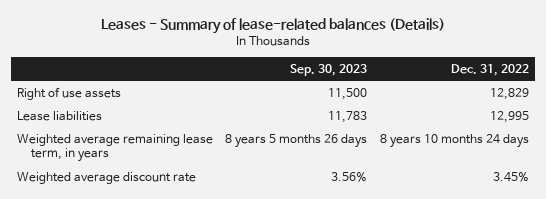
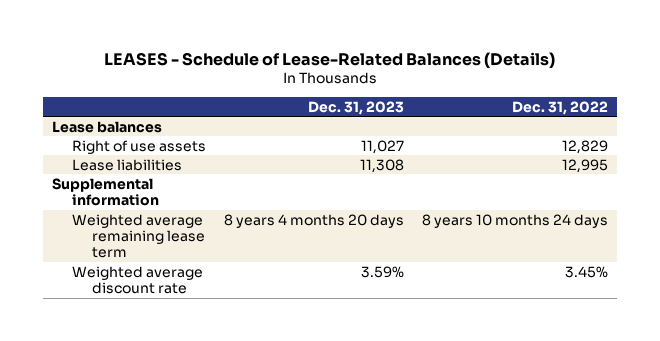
[100,17,445,34] Leases - Summary of lease-related balances (Details) -> [104,51,556,68] LEASES - Schedule of Lease-Related Balances (Details)
[290,63,368,76] Sep. 30, 2023 -> none
none -> [308,100,405,115] Dec. 31, 2023
none -> [52,120,163,133] Lease balances
none -> [52,177,160,206] Supplemental information
[16,133,213,163] Weighted average remaining lease term, in years -> [72,213,206,258] Weighted average remaining lease term

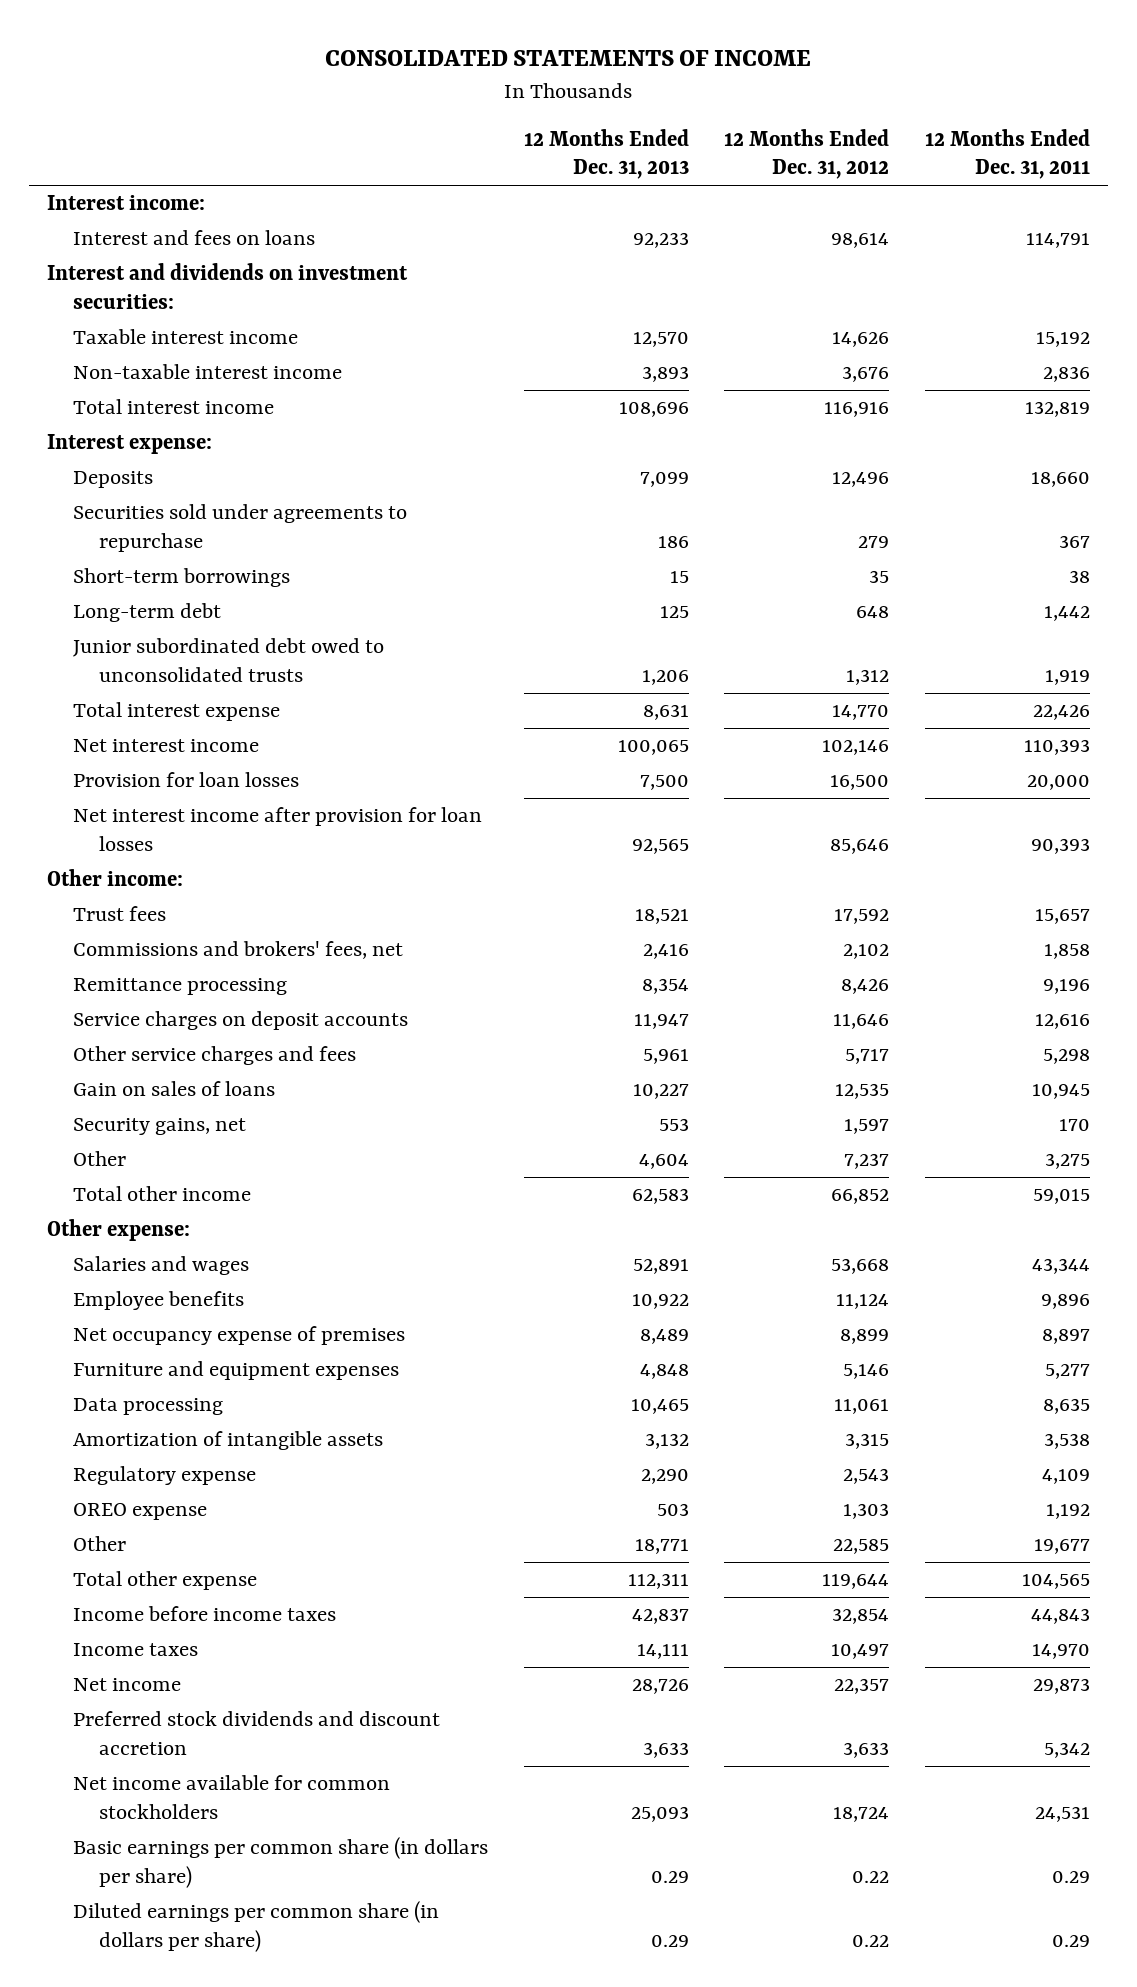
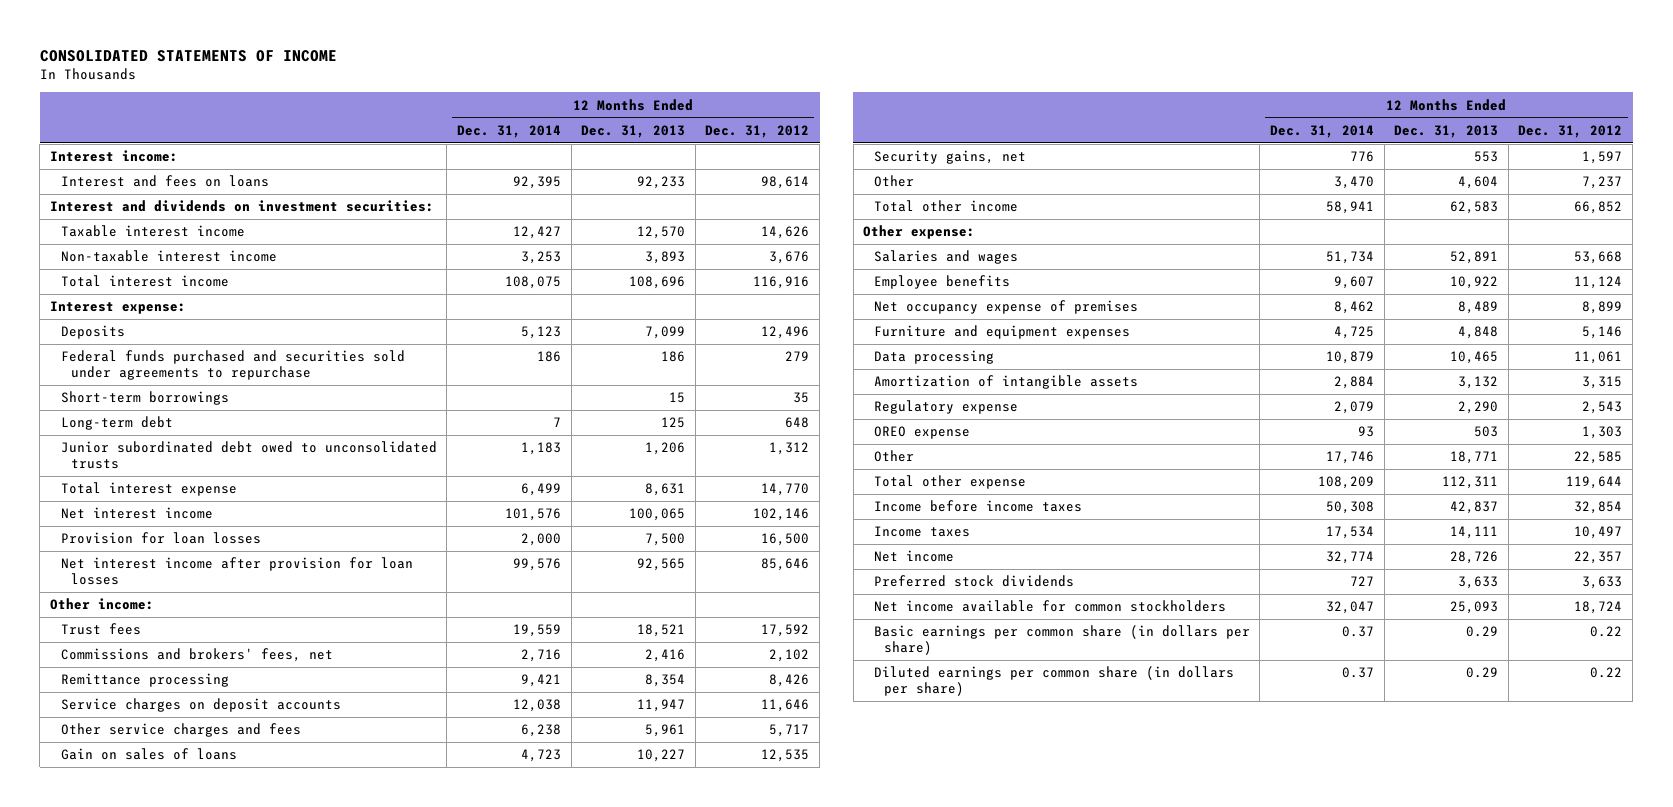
[924,129,1090,180] 12 Months Ended Dec. 31, 2011 -> none
none -> [456,124,561,138] Dec. 31, 2014
[72,504,407,552] Securities sold under agreements to repurchase -> [60,350,405,381] Federal funds purchased and securities sold under agreements to repurchase
[72,1711,440,1755] Preferred stock dividends and discount accretion -> [873,575,1074,588] Preferred stock dividends

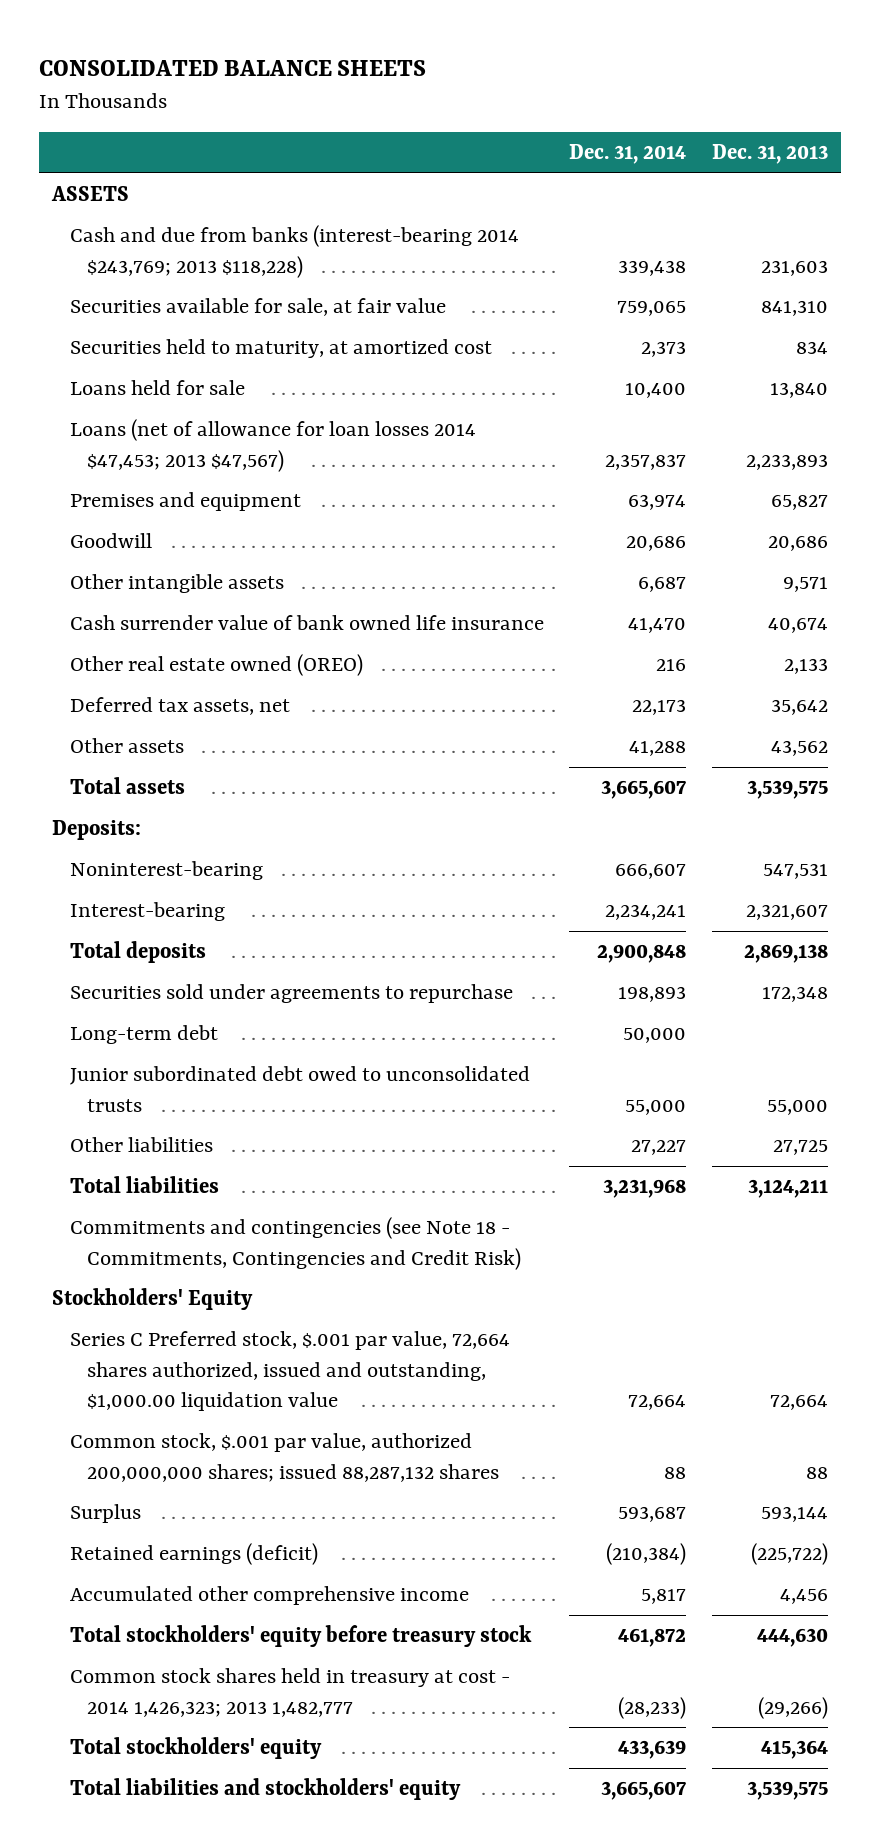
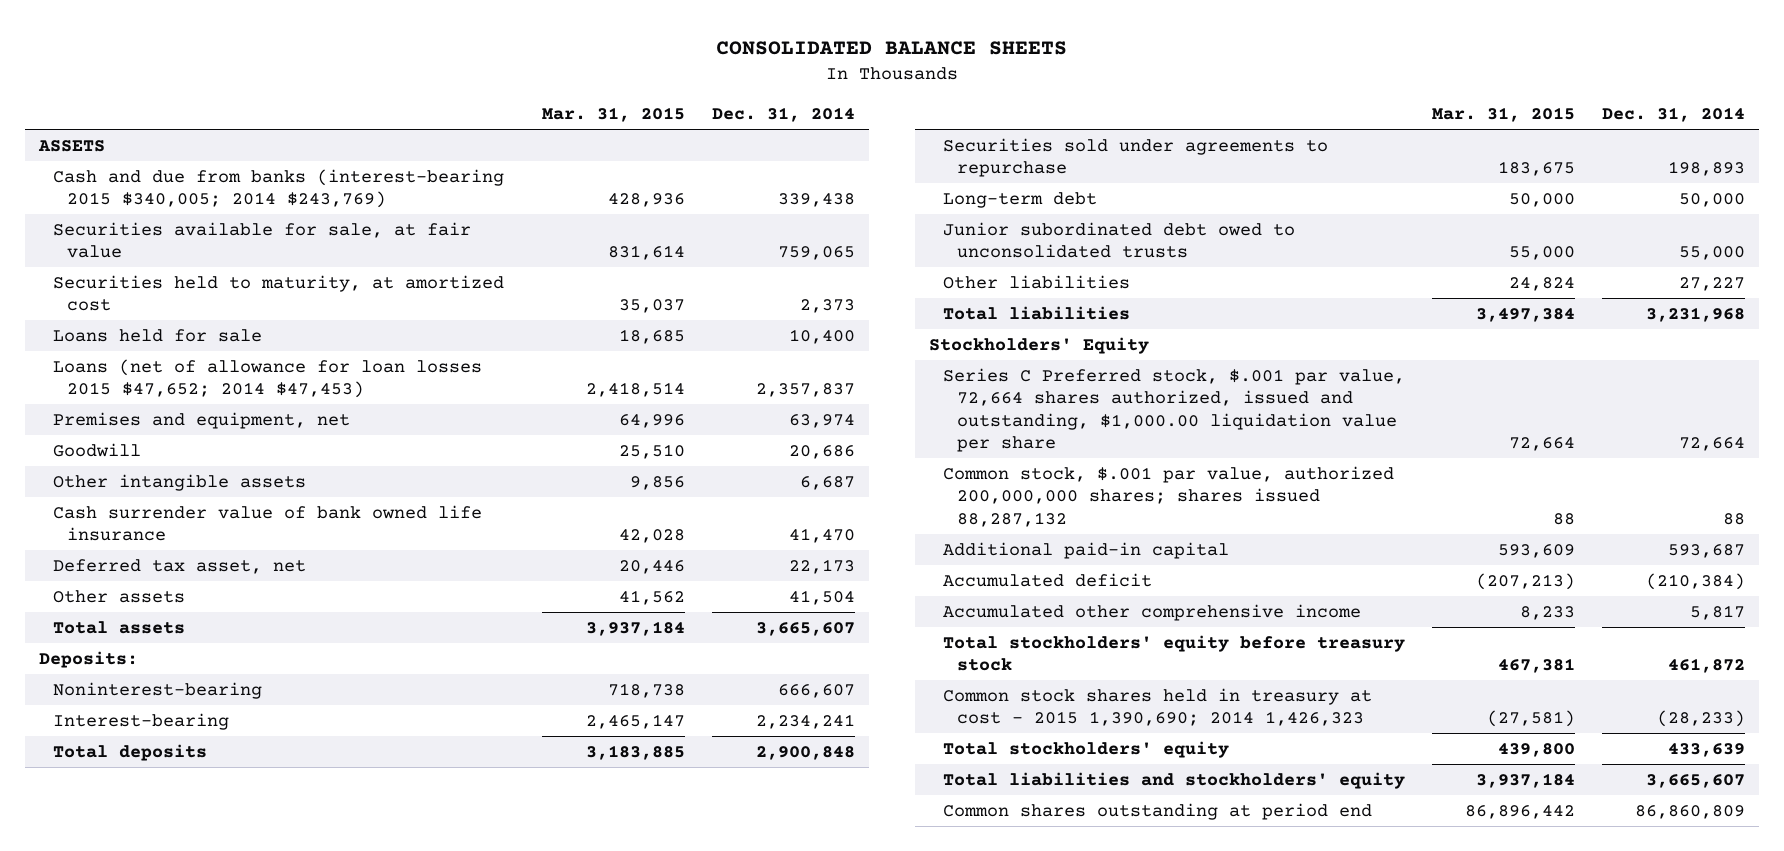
[711,143,828,164] Dec. 31, 2013 -> none
none -> [541,107,685,123] Mar. 31, 2015
[69,225,519,278] Cash and due from banks (interest-bearing 2014 $243,769; 2013 $118,228) -> [52,168,504,209] Cash and due from banks (interest-bearing 2015 $340,005; 2014 $243,769)
[69,419,476,472] Loans (net of allowance for loan losses 2014 $47,453; 2013 $47,567) -> [52,358,482,399] Loans (net of allowance for loan losses 2015 $47,652; 2014 $47,453)
[69,492,301,512] Premises and equipment -> [52,411,350,429] Premises and equipment, net
[69,654,363,677] Other real estate owned (OREO) -> none
[69,697,290,716] Deferred tax assets, net -> [52,558,306,574] Deferred tax asset, net
[629,741,687,757] 41,288 -> [789,589,856,605] 41,504
[69,1217,521,1270] Commitments and contingencies (see Note 18 - Commitments, Contingencies and Credit Risk) -> none
[69,1331,510,1412] Series C Preferred stock, $.001 par value, 72,664 shares authorized, issued and outstanding, $1,000.00 liquidation value -> [942,367,1405,452] Series C Preferred stock, $.001 par value, 72,664 shares authorized, issued and outstanding, $1,000.00 liquidation value per share
[69,1433,499,1482] Common stock, $.001 par value, authorized 200,000,000 shares; issued 88,287,132 shares -> [942,465,1394,527] Common stock, $.001 par value, authorized 200,000,000 shares; shares issued 88,287,132
[69,1504,141,1524] Surplus -> [942,541,1229,559] Additional paid-in capital
[69,1543,318,1566] Retained earnings (deficit) -> [942,572,1152,587] Accumulated deficit
[69,1668,510,1717] Common stock shares held in treasury at cost - 2014 1,426,323; 2013 1,482,777 -> [942,687,1372,727] Common stock shares held in treasury at cost - 2015 1,390,690; 2014 1,426,323
none -> [942,802,1372,820] Common shares outstanding at period end

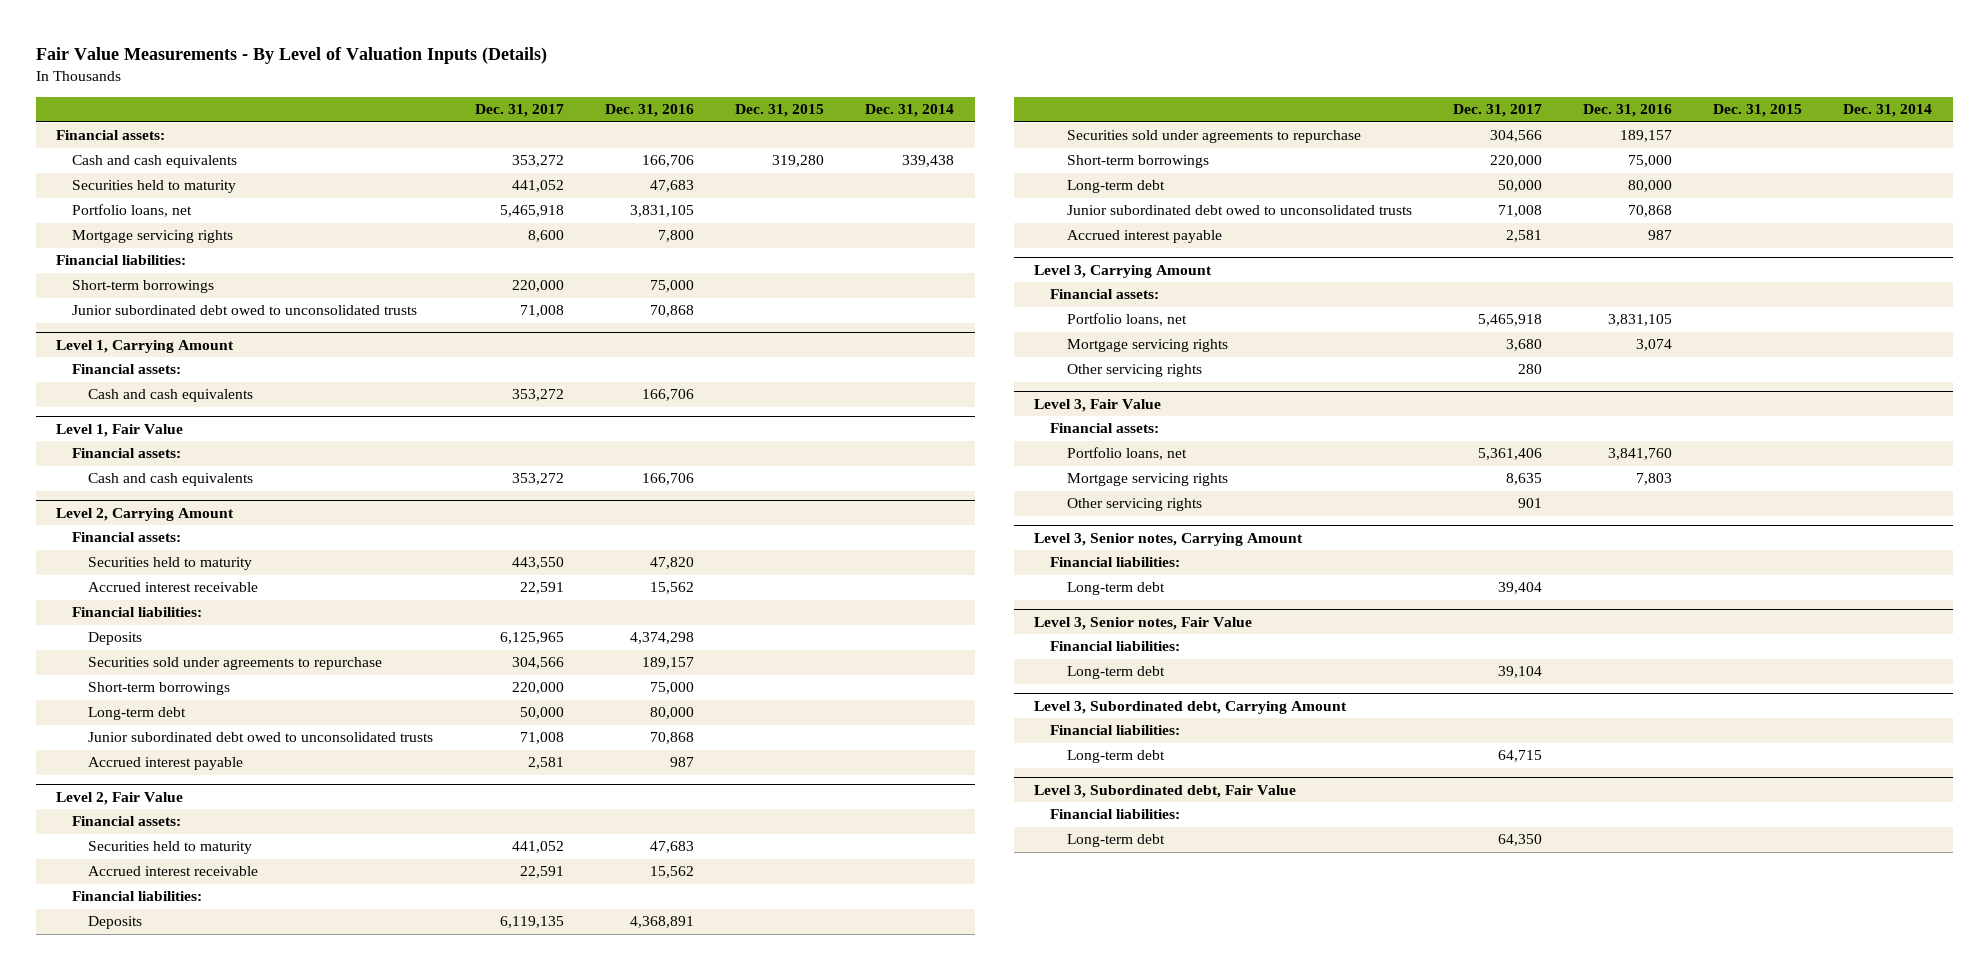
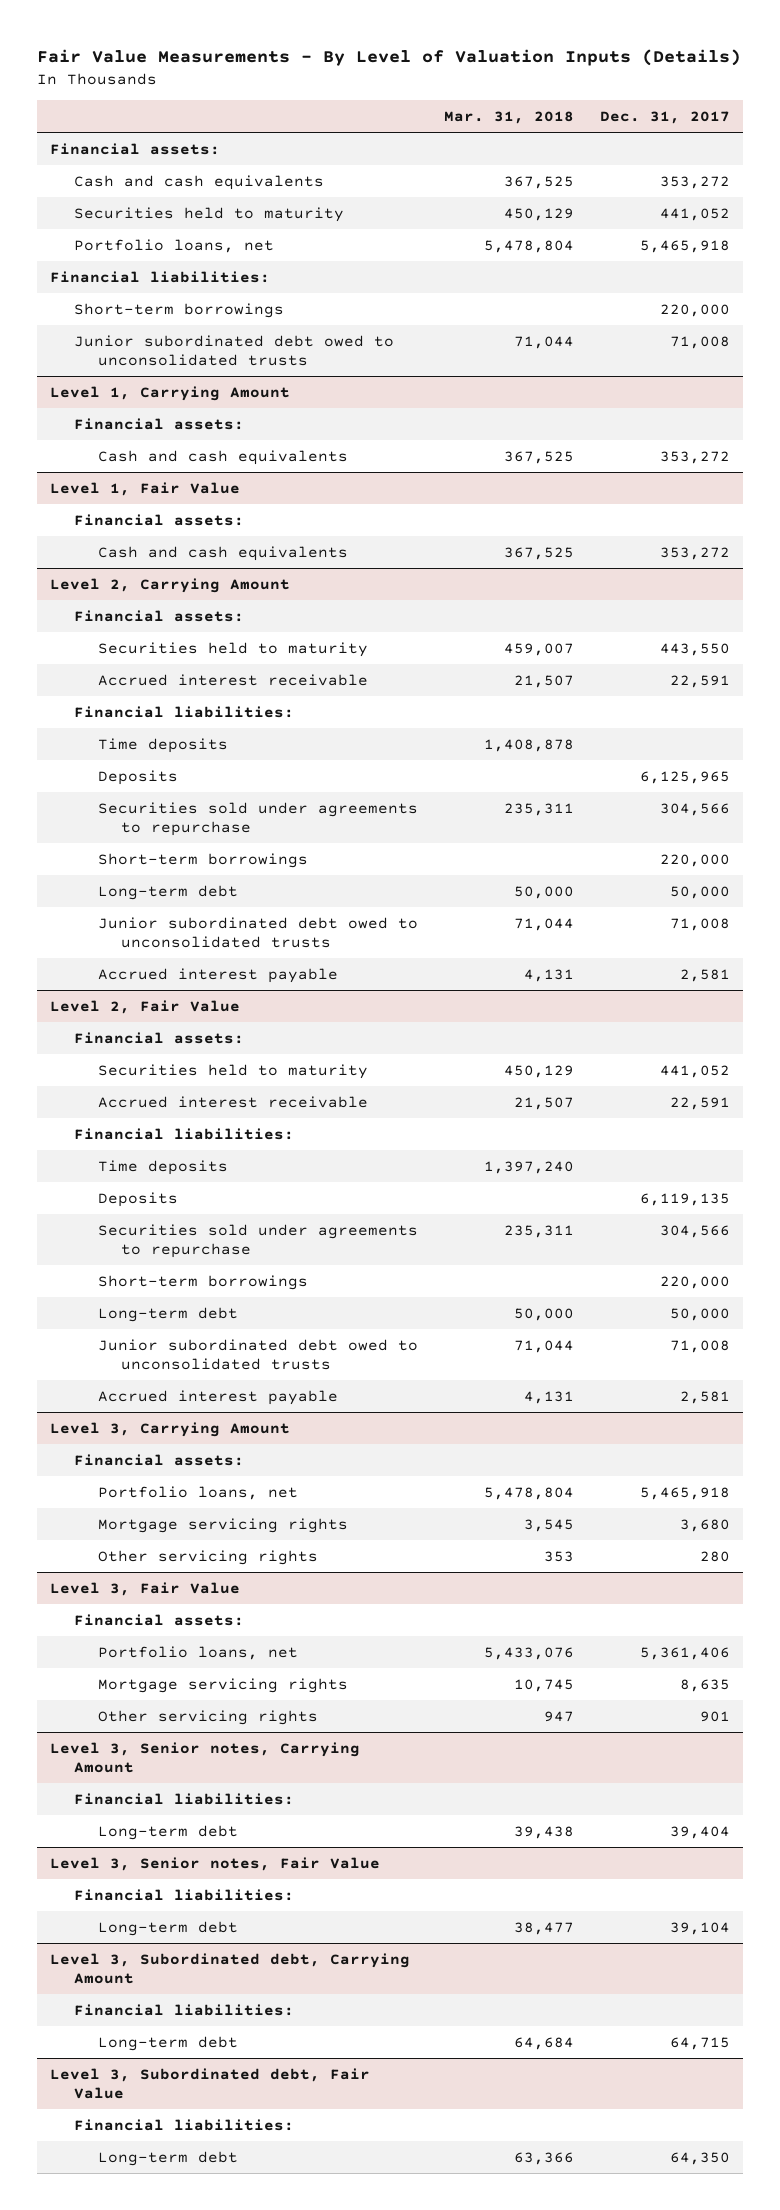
[604,104,694,118] Dec. 31, 2016 -> none
[734,104,824,118] Dec. 31, 2015 -> none
[864,104,954,118] Dec. 31, 2014 -> none
none -> [443,110,574,124] Mar. 31, 2018
[72,230,234,244] Mortgage servicing rights -> none
none -> [97,737,228,753] Time deposits
none -> [97,1159,228,1175] Time deposits

